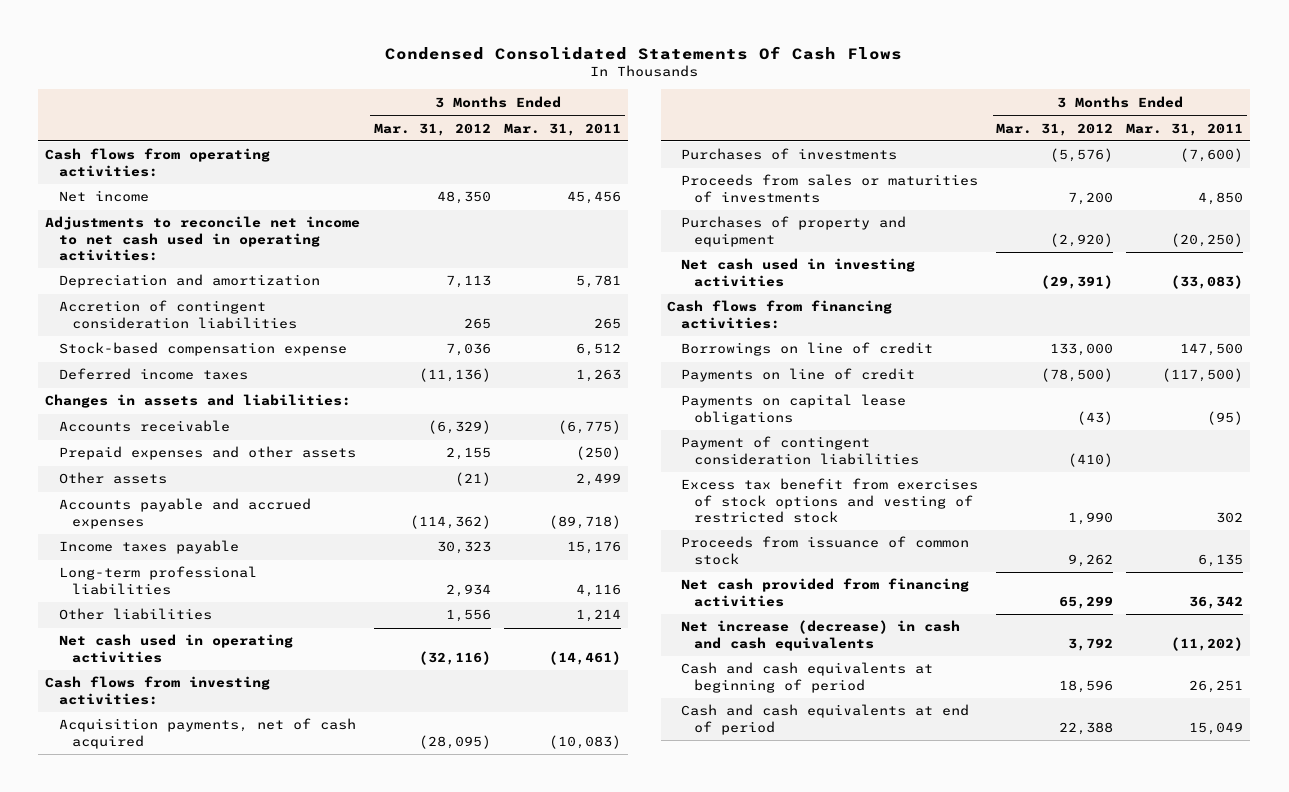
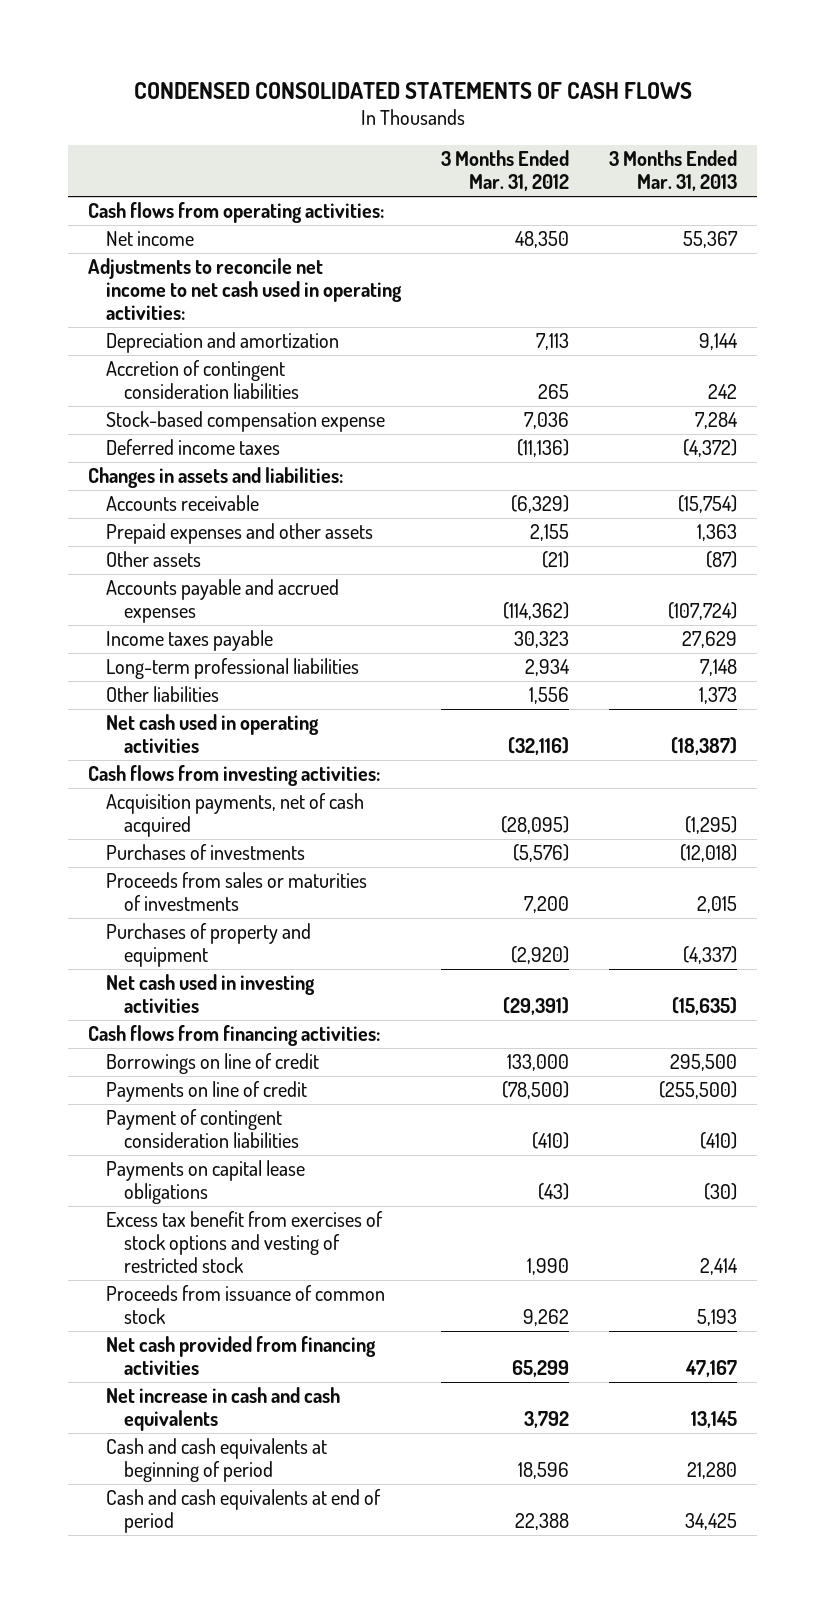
[385,45,903,60] Condensed Consolidated Statements Of Cash Flows -> [133,81,692,99] CONDENSED CONSOLIDATED STATEMENTS OF CASH FLOWS
[504,122,622,136] Mar. 31, 2011 -> none
none -> [609,150,738,192] 3 Months Ended Mar. 31, 2013
[680,394,906,425] Payments on capital lease obligations -> [105,1160,305,1205] Payments on capital lease obligations
[680,620,960,651] Net increase (decrease) in cash and cash equivalents -> [105,1387,340,1432] Net increase in cash and cash equivalents

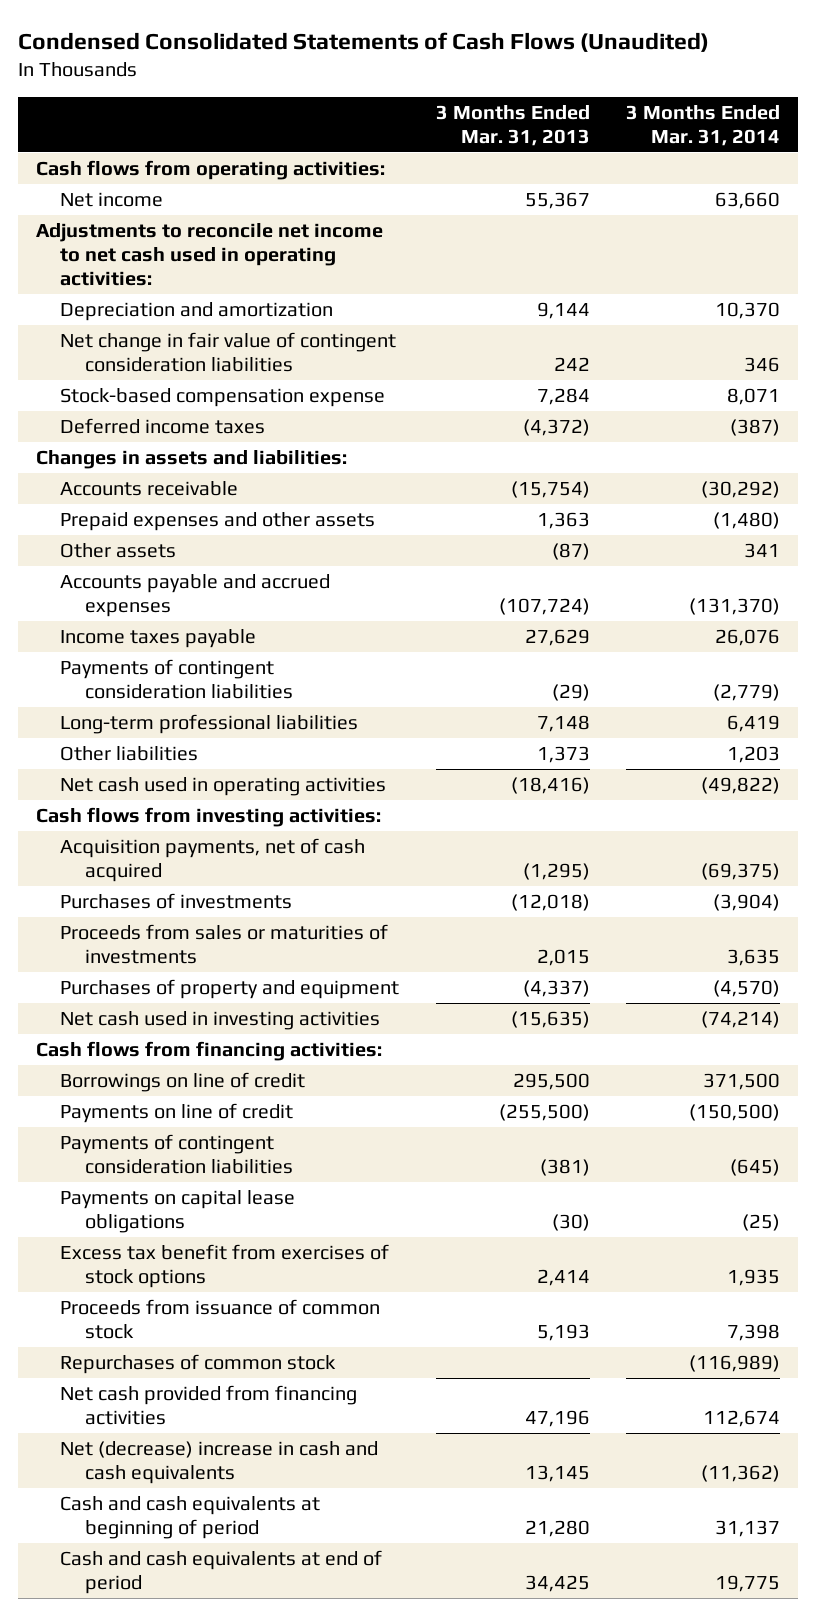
[133,81,692,99] CONDENSED CONSOLIDATED STATEMENTS OF CASH FLOWS -> [17,32,709,53] Condensed Consolidated Statements of Cash Flows (Unaudited)
[441,150,570,192] 3 Months Ended Mar. 31, 2012 -> none
none -> [625,104,780,146] 3 Months Ended Mar. 31, 2014
[105,360,299,400] Accretion of contingent consideration liabilities -> [60,332,397,373] Net change in fair value of contingent consideration liabilities
none -> [60,659,293,700] Payments of contingent consideration liabilities
[671,737,738,756] (18,387) -> [510,777,590,795] (18,416)
[105,1109,299,1149] Payment of contingent consideration liabilities -> [60,1134,293,1175] Payments of contingent consideration liabilities
[700,1132,738,1150] (410) -> [539,1159,590,1177] (381)
[105,1211,383,1273] Excess tax benefit from exercises of stock options and vesting of restricted stock -> [60,1244,390,1289] Excess tax benefit from exercises of stock options
none -> [60,1354,337,1375] Repurchases of common stock
[685,1360,738,1378] 47,167 -> [524,1410,590,1428] 47,196
[105,1387,340,1432] Net increase in cash and cash equivalents -> [60,1441,379,1485] Net (decrease) increase in cash and cash equivalents

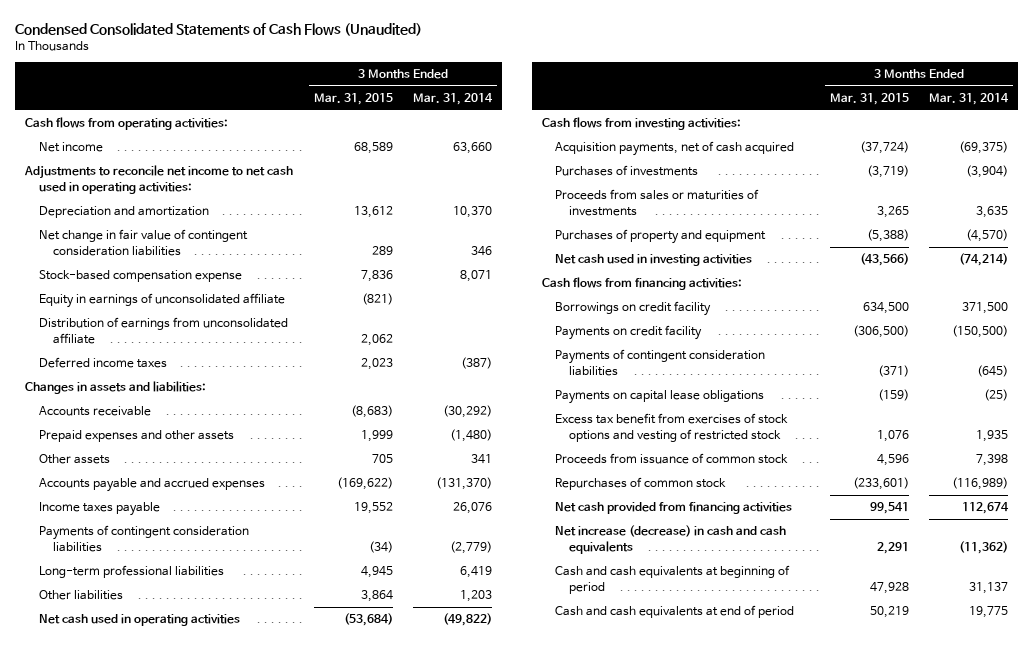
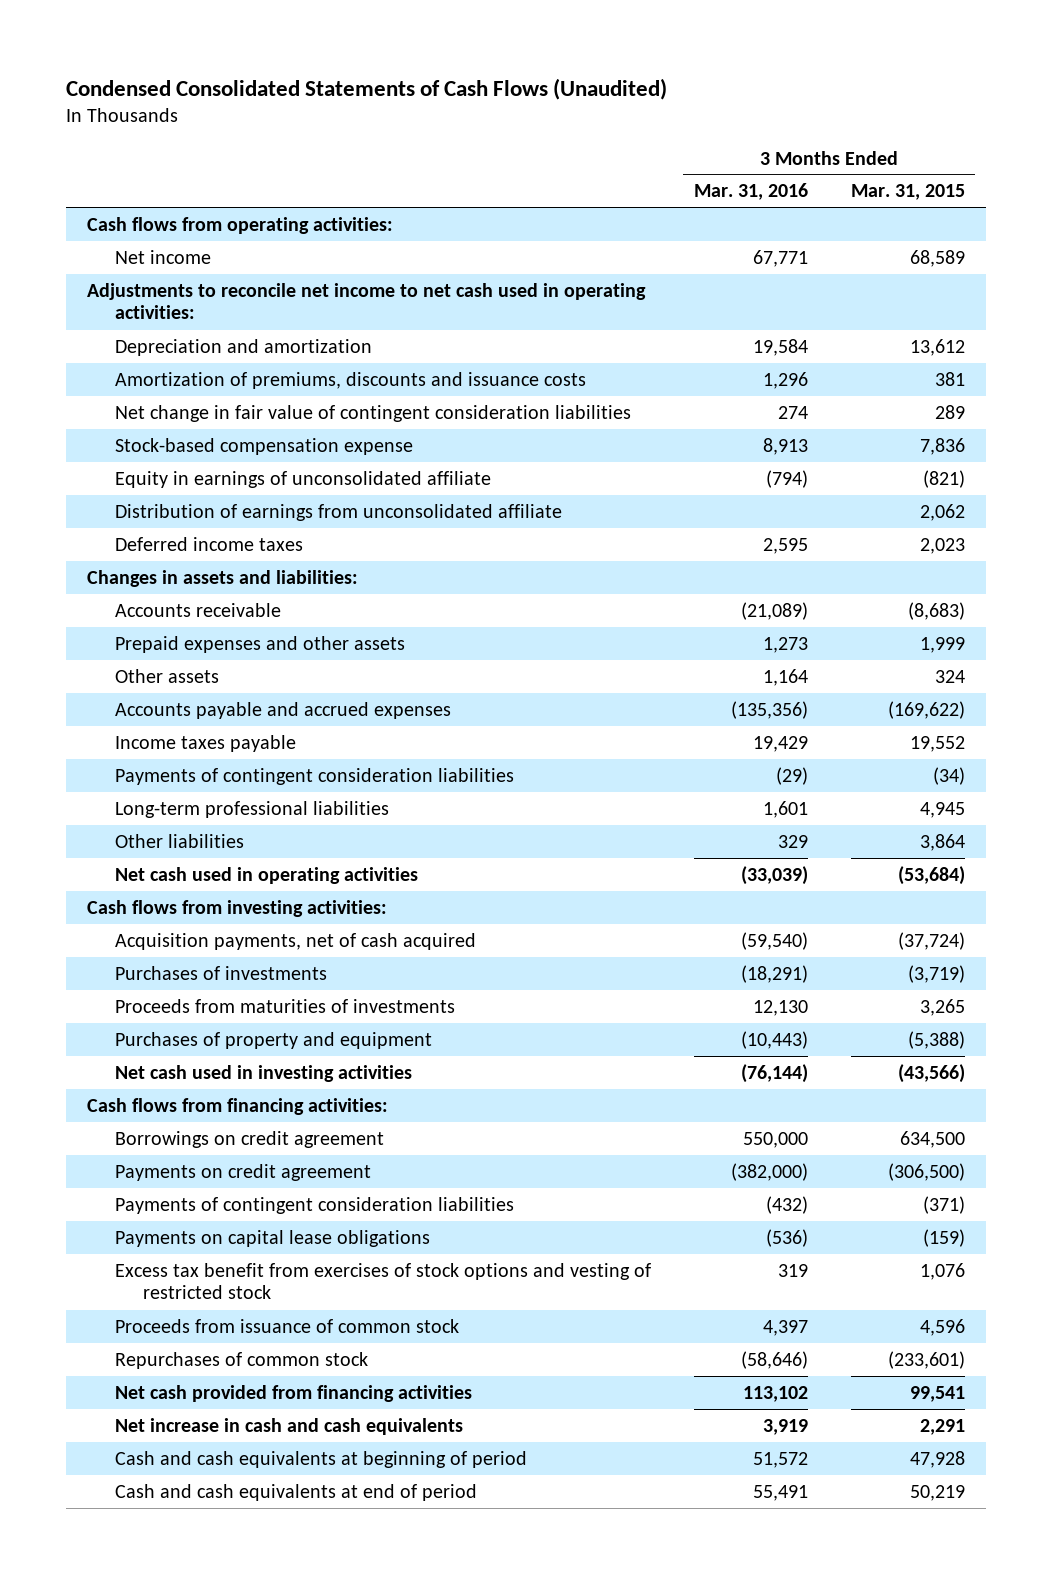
[412,93,493,106] Mar. 31, 2014 -> none
none -> [693,183,808,201] Mar. 31, 2016
none -> [115,371,587,389] Amortization of premiums, discounts and issuance costs
[371,454,393,464] 705 -> [934,669,965,683] 324
[555,189,760,216] Proceeds from sales or maturities of investments -> [115,998,456,1013] Proceeds from maturities of investments
[555,301,712,317] Borrowings on credit facility -> [115,1130,385,1148] Borrowings on credit agreement
[555,325,703,341] Payments on credit facility -> [115,1163,372,1181] Payments on credit agreement
[555,525,787,554] Net increase (decrease) in cash and cash equivalents -> [115,1417,464,1435] Net increase in cash and cash equivalents

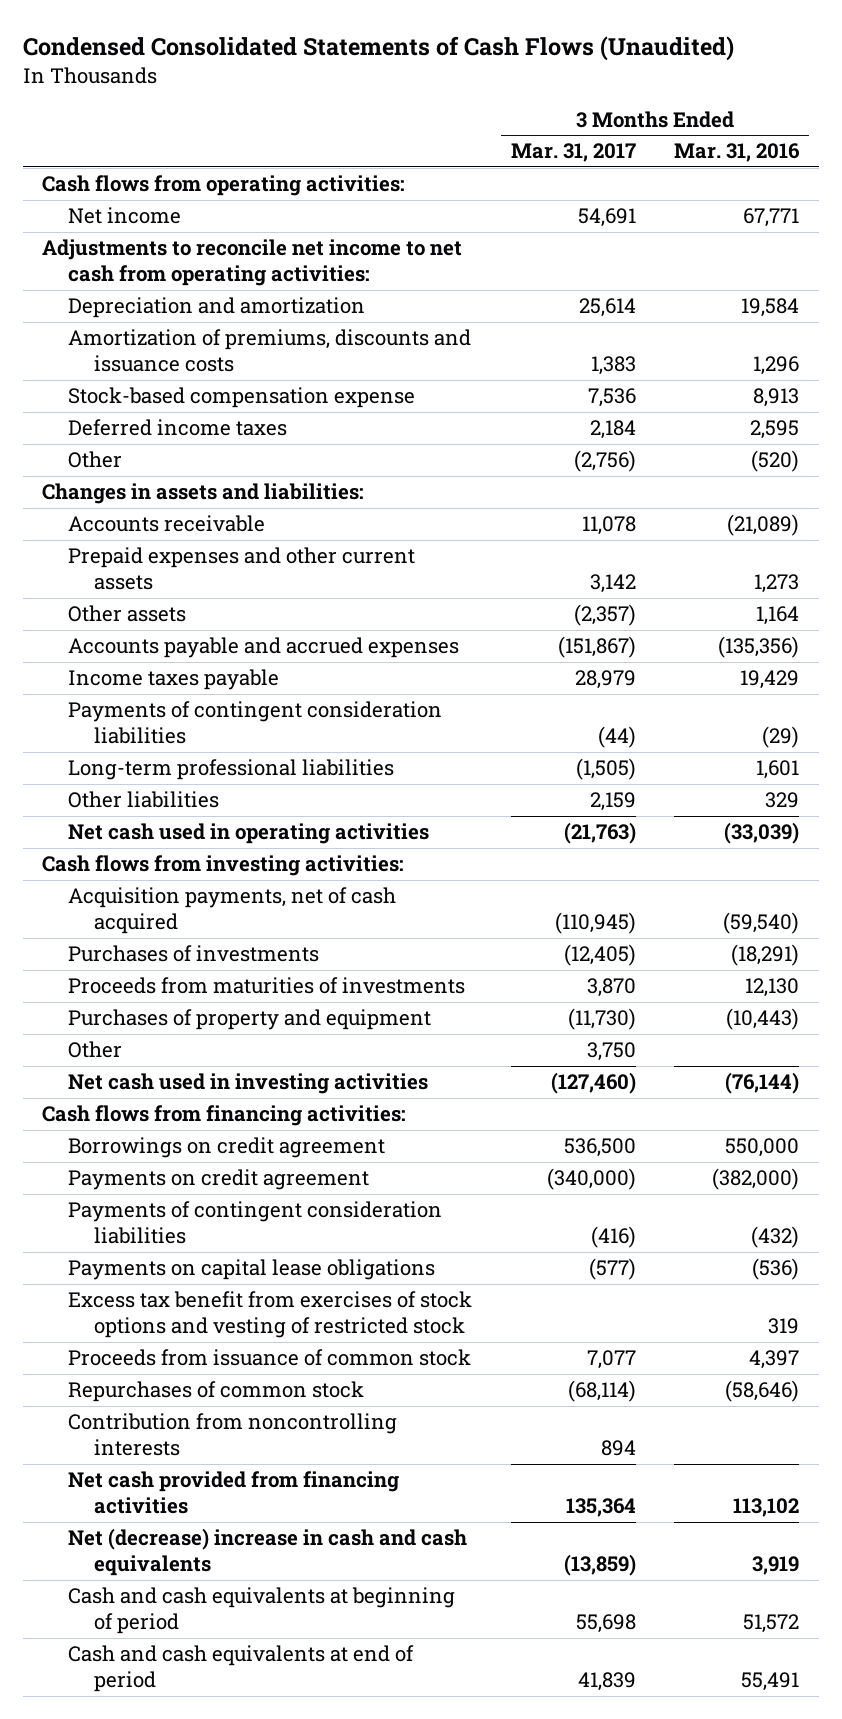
[850,184,965,201] Mar. 31, 2015 -> none
none -> [510,143,636,163] Mar. 31, 2017
[87,282,647,320] Adjustments to reconcile net income to net cash used in operating activities: -> [42,239,463,287] Adjustments to reconcile net income to net cash from operating activities:
[115,404,632,422] Net change in fair value of contingent consideration liabilities -> none
[115,470,492,488] Equity in earnings of unconsolidated affiliate -> none
[115,503,563,521] Distribution of earnings from unconsolidated affiliate -> none
none -> [68,451,123,469] Other
[115,635,406,653] Prepaid expenses and other assets -> [68,547,416,591] Prepaid expenses and other current assets
none -> [68,1041,123,1059] Other
none -> [68,1413,398,1457] Contribution from noncontrolling interests
[115,1417,464,1435] Net increase in cash and cash equivalents -> [68,1528,468,1577] Net (decrease) increase in cash and cash equivalents

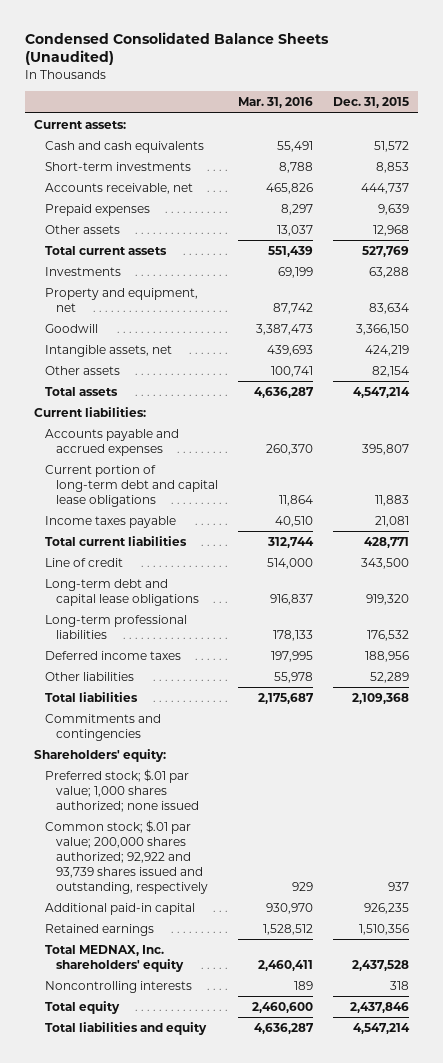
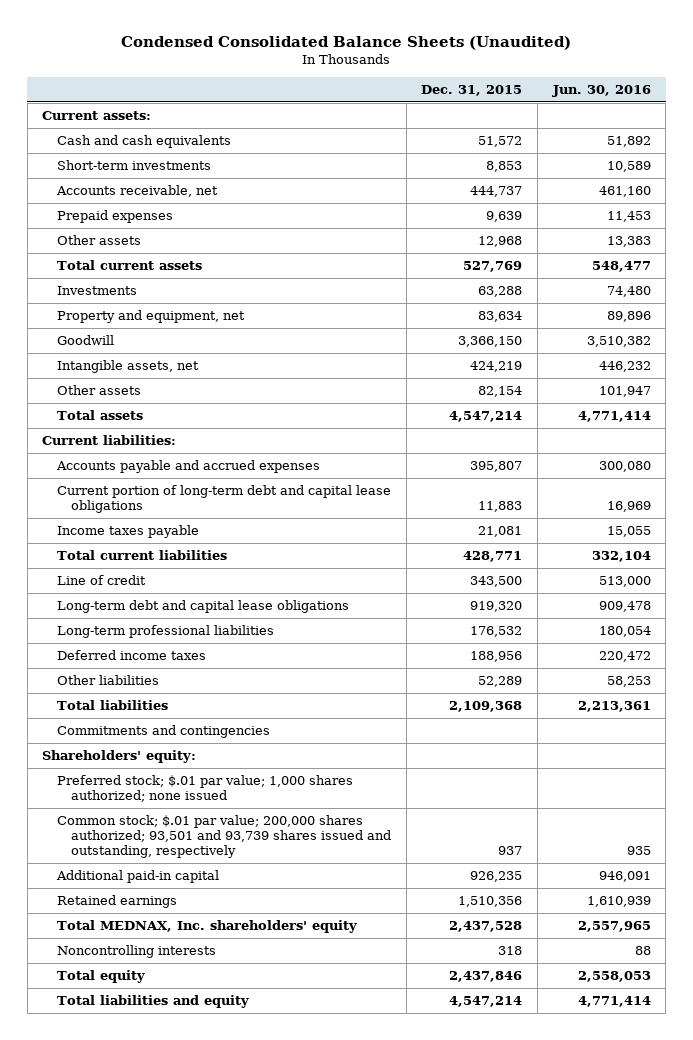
[237,97,313,109] Mar. 31, 2016 -> none
none -> [551,85,651,98] Jun. 30, 2016
[45,820,209,894] Common stock; $.01 par value; 200,000 shares authorized; 92,922 and 93,739 shares issued and outstanding, respectively -> [56,814,392,859] Common stock; $.01 par value; 200,000 shares authorized; 93,501 and 93,739 shares issued and outstanding, respectively

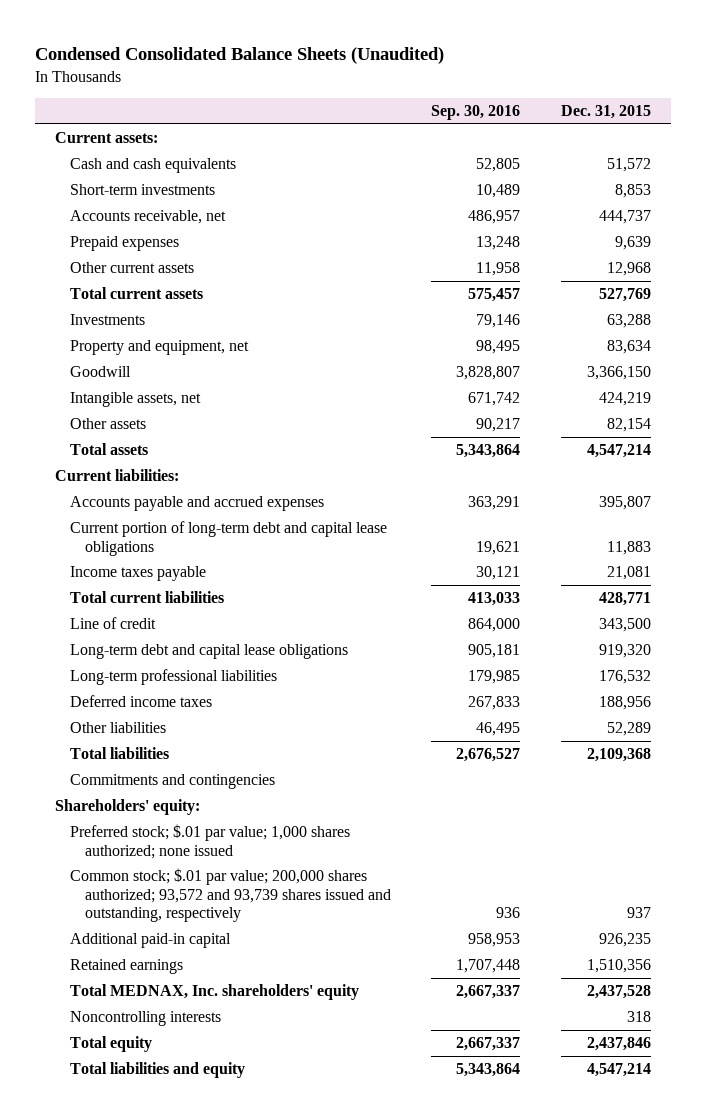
[551,85,651,98] Jun. 30, 2016 -> none
none -> [431,105,521,121] Sep. 30, 2016
[56,234,141,245] Other assets -> [70,262,195,274] Other current assets
[56,814,392,859] Common stock; $.01 par value; 200,000 shares authorized; 93,501 and 93,739 shares issued and outstanding, respectively -> [70,868,391,923] Common stock; $.01 par value; 200,000 shares authorized; 93,572 and 93,739 shares issued and outstanding, respectively

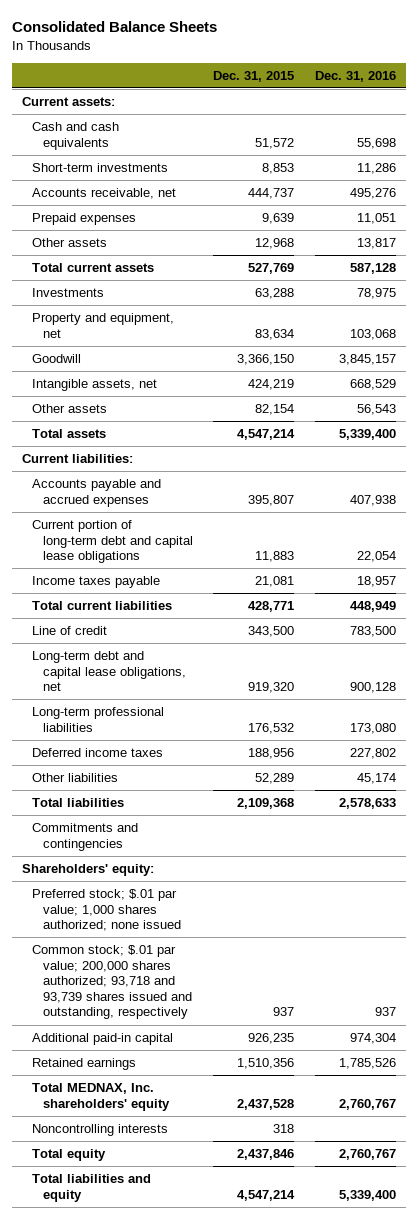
[35,47,445,65] Condensed Consolidated Balance Sheets (Unaudited) -> [11,20,217,32] Consolidated Balance Sheets
[431,105,521,121] Sep. 30, 2016 -> none
none -> [314,70,396,82] Dec. 31, 2016
[70,262,195,274] Other current assets -> [32,238,108,248] Other assets
[70,644,349,660] Long-term debt and capital lease obligations -> [32,651,187,692] Long-term debt and capital lease obligations, net
[70,868,391,923] Common stock; $.01 par value; 200,000 shares authorized; 93,572 and 93,739 shares issued and outstanding, respectively -> [32,945,193,1020] Common stock; $.01 par value; 200,000 shares authorized; 93,718 and 93,739 shares issued and outstanding, respectively

